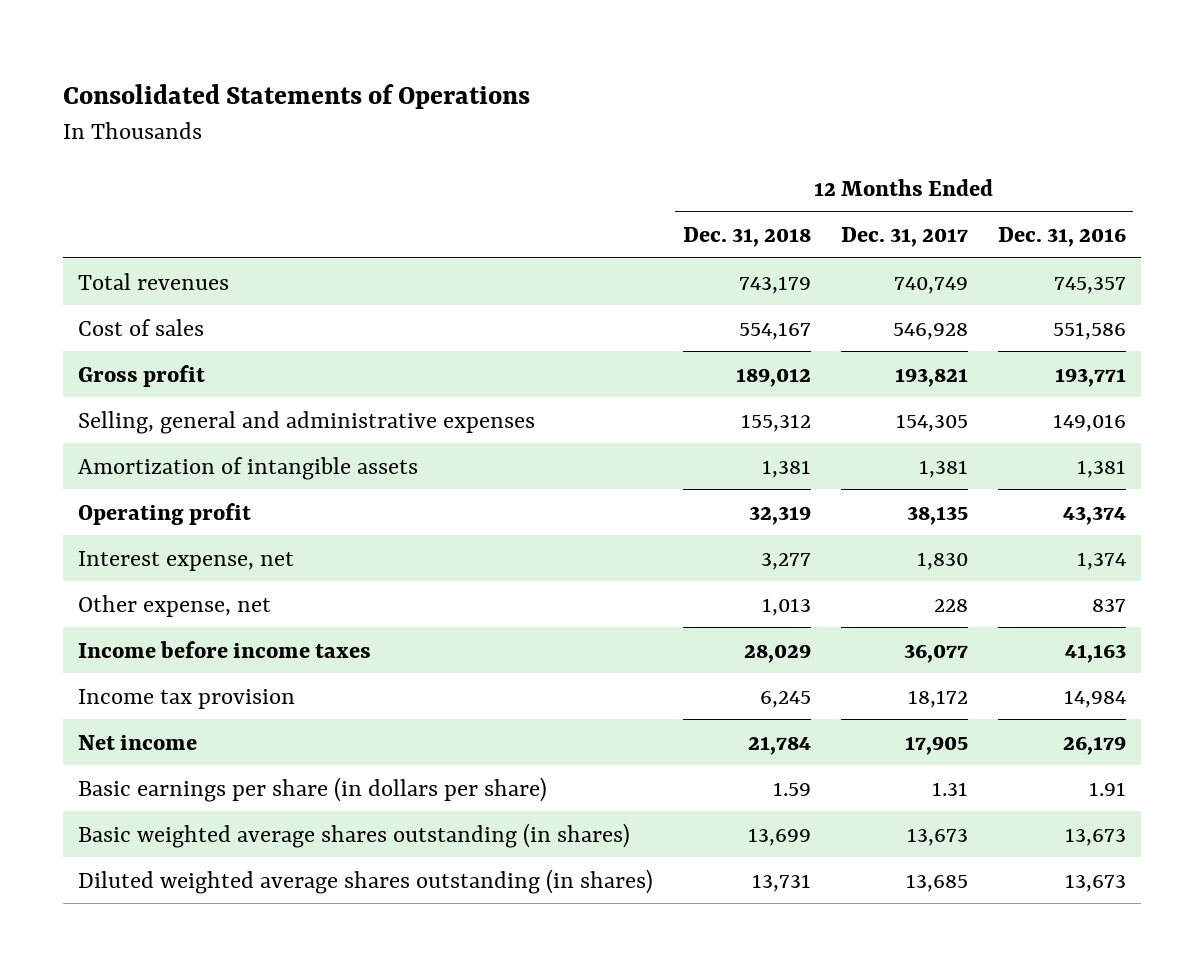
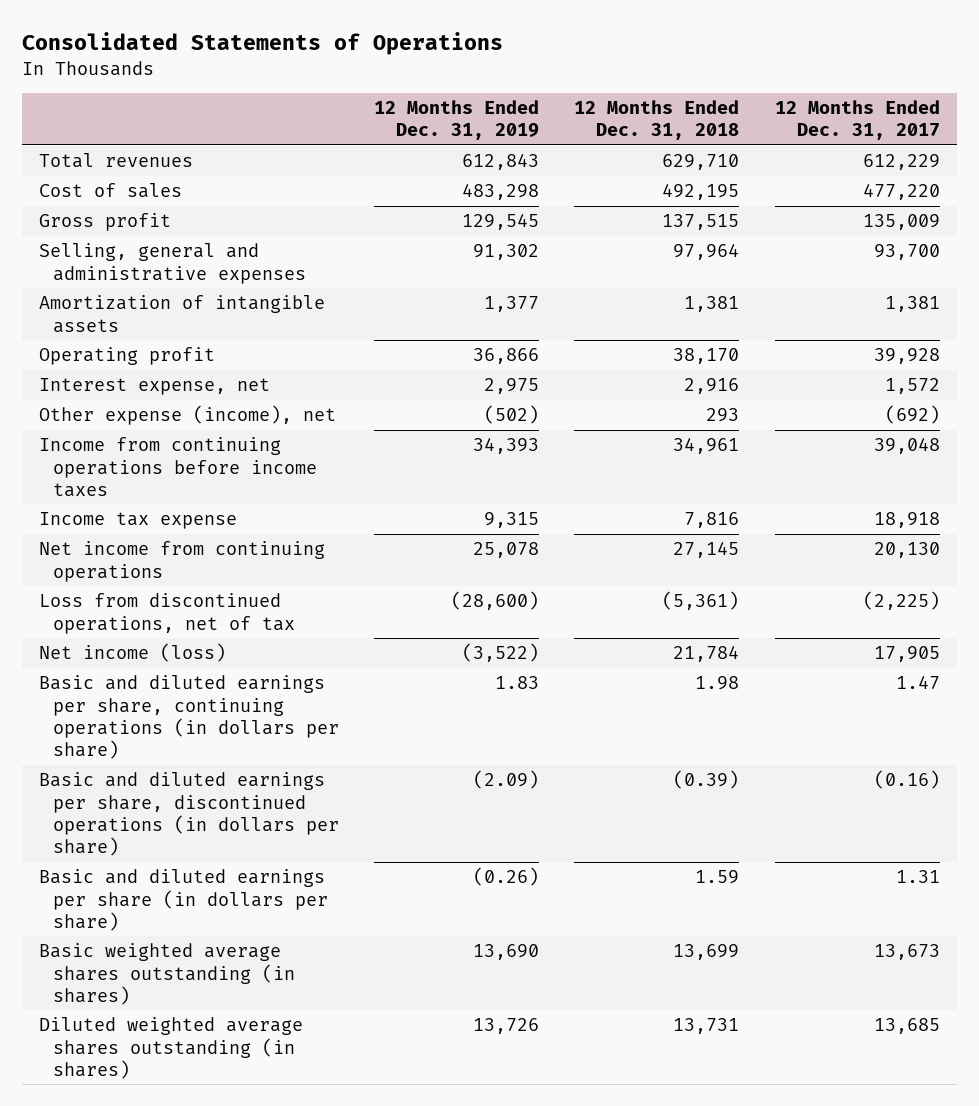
[997,227,1126,248] Dec. 31, 2016 -> none
none -> [374,99,540,141] 12 Months Ended Dec. 31, 2019
[738,275,811,294] 743,179 -> [662,154,740,171] 629,710
[893,276,968,294] 740,749 -> [862,154,940,171] 612,229
[738,321,811,340] 554,167 -> [662,184,740,201] 492,195
[892,322,968,340] 546,928 -> [862,184,940,201] 477,220
[735,367,811,387] 189,012 -> [662,214,740,231] 137,515
[894,367,968,387] 193,821 -> [862,214,940,231] 135,009
[740,413,811,432] 155,312 -> [673,244,740,261] 97,964
[895,413,968,432] 154,305 -> [873,244,940,261] 93,700
[748,505,811,525] 32,319 -> [673,348,740,365] 38,170
[906,505,968,525] 38,135 -> [873,348,940,365] 39,928
[760,552,811,570] 3,277 -> [684,378,740,395] 2,916
[916,551,968,570] 1,830 -> [884,378,940,395] 1,572
[78,594,272,617] Other expense, net -> [39,405,337,426] Other expense (income), net
[761,597,811,616] 1,013 -> [706,408,740,423] 293
[933,598,968,612] 228 -> [884,405,940,425] (692)
[78,640,372,658] Income before income taxes -> [39,437,318,497] Income from continuing operations before income taxes
[743,643,811,663] 28,029 -> [673,438,740,455] 34,961
[903,643,968,663] 36,077 -> [873,438,940,455] 39,048
[78,688,296,709] Income tax provision -> [39,512,238,530] Income tax expense
[759,690,811,708] 6,245 -> [684,512,740,529] 7,816
[907,689,968,708] 18,172 -> [873,512,940,529] 18,918
none -> [39,541,326,582] Net income from continuing operations
none -> [39,593,296,634] Loss from discontinued operations, net of tax
[78,734,198,750] Net income -> [39,643,227,663] Net income (loss)
none -> [39,675,340,760] Basic and diluted earnings per share, continuing operations (in dollars per share)
none -> [39,772,340,857] Basic and diluted earnings per share, discontinued operations (in dollars per share)
[78,776,548,802] Basic earnings per share (in dollars per share) -> [39,869,329,931] Basic and diluted earnings per share (in dollars per share)

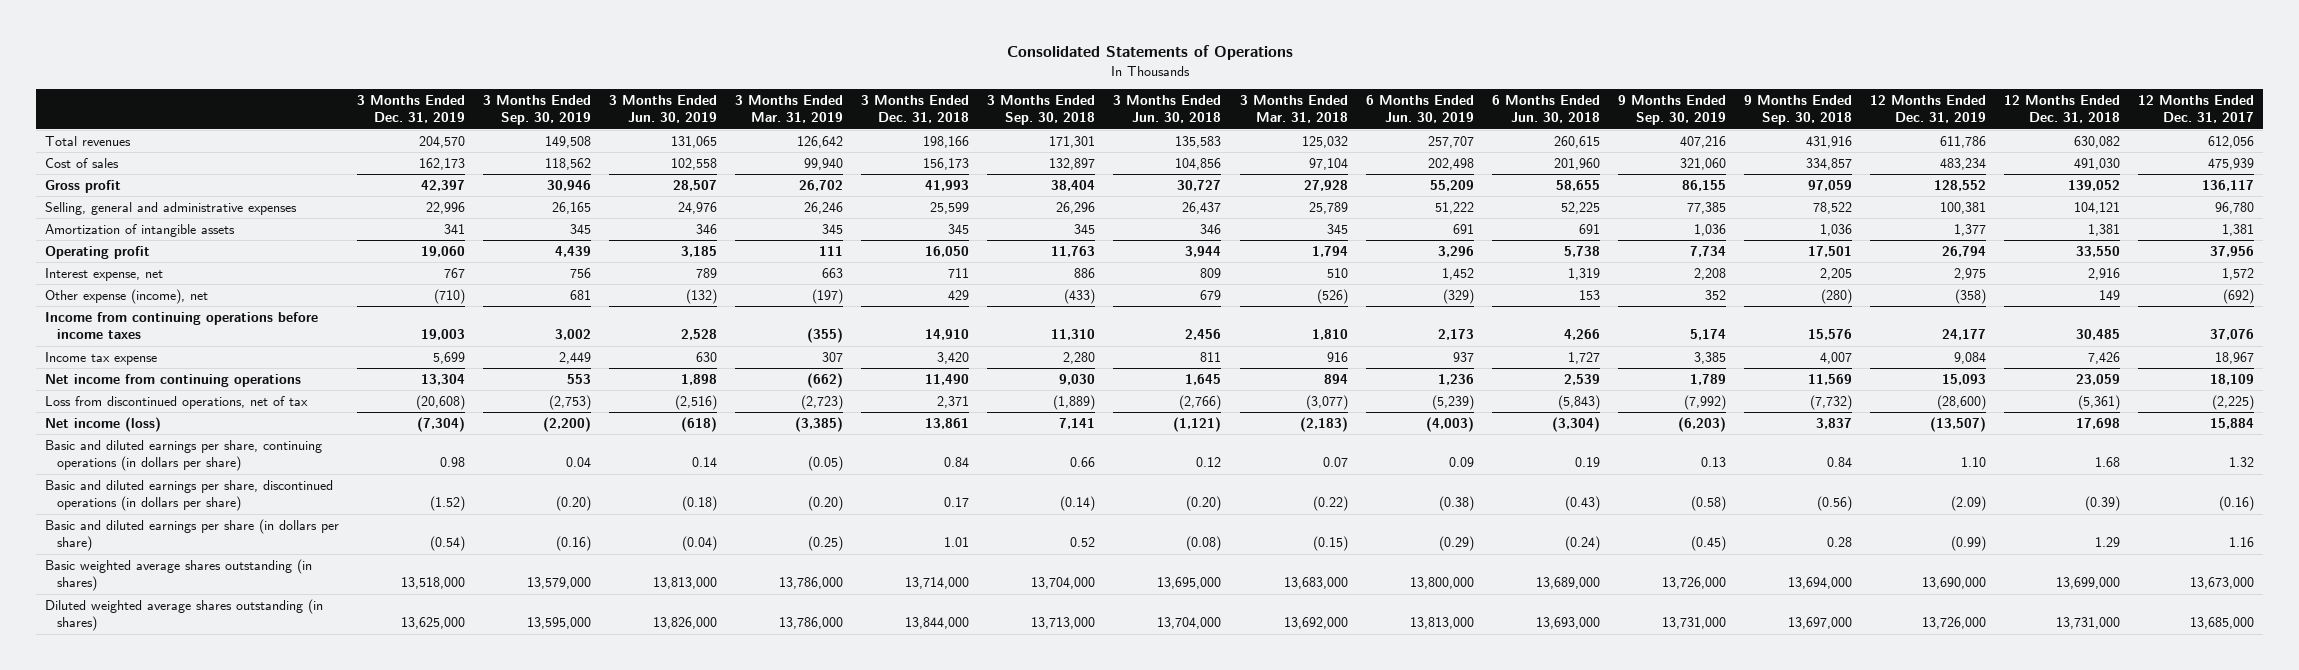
none -> [357,95,466,124] 3 Months Ended Dec. 31, 2019
none -> [483,95,592,126] 3 Months Ended Sep. 30, 2019
none -> [609,95,718,124] 3 Months Ended Jun. 30, 2019
none -> [735,95,844,124] 3 Months Ended Mar. 31, 2019
none -> [861,95,970,124] 3 Months Ended Dec. 31, 2018
none -> [987,95,1096,126] 3 Months Ended Sep. 30, 2018
none -> [1113,95,1222,124] 3 Months Ended Jun. 30, 2018
none -> [1239,95,1348,124] 3 Months Ended Mar. 31, 2018
none -> [1365,95,1474,124] 6 Months Ended Jun. 30, 2019
none -> [1491,95,1600,124] 6 Months Ended Jun. 30, 2018
none -> [1617,95,1726,126] 9 Months Ended Sep. 30, 2019
none -> [1743,95,1852,126] 9 Months Ended Sep. 30, 2018
[462,154,540,171] 612,843 -> [1939,135,1986,148] 611,786
[662,154,740,171] 629,710 -> [2073,135,2120,148] 630,082
[862,154,940,171] 612,229 -> [2207,135,2254,148] 612,056
[462,184,540,201] 483,298 -> [1939,157,1986,170] 483,234
[662,184,740,201] 492,195 -> [2073,157,2120,170] 491,030
[862,184,940,201] 477,220 -> [2207,157,2254,170] 475,939
[462,214,540,231] 129,545 -> [1933,179,1986,191] 128,552
[662,214,740,231] 137,515 -> [2067,179,2120,191] 139,052
[862,214,940,231] 135,009 -> [2201,179,2254,191] 136,117
[473,244,540,261] 91,302 -> [1939,201,1986,214] 100,381
[673,244,740,261] 97,964 -> [2073,201,2120,214] 104,121
[873,244,940,261] 93,700 -> [2214,201,2254,214] 96,780
[473,348,540,365] 36,866 -> [1941,245,1986,257] 26,794
[673,348,740,365] 38,170 -> [2075,245,2120,257] 33,550
[873,348,940,365] 39,928 -> [2209,245,2254,257] 37,956
[484,405,540,425] (502) -> [1954,288,1986,304] (358)
[706,408,740,423] 293 -> [2098,289,2120,300] 149
[473,438,540,455] 34,393 -> [1941,329,1986,341] 24,177
[673,438,740,455] 34,961 -> [2075,329,2120,341] 30,485
[873,438,940,455] 39,048 -> [2209,329,2254,341] 37,076
[484,512,540,529] 9,315 -> [1953,351,1986,364] 9,084
[684,512,740,529] 7,816 -> [2087,351,2120,364] 7,426
[873,512,940,529] 18,918 -> [2214,351,2254,364] 18,967
[473,542,540,559] 25,078 -> [1941,373,1986,385] 15,093
[673,542,740,559] 27,145 -> [2075,373,2120,385] 23,059
[873,542,940,559] 20,130 -> [2209,373,2254,385] 18,109
[462,643,540,663] (3,522) -> [1929,416,1986,432] (13,507)
[673,646,740,663] 21,784 -> [2075,417,2120,429] 17,698
[873,646,940,663] 17,905 -> [2209,417,2254,429] 15,884
[495,676,540,690] 1.83 -> [1960,457,1986,468] 1.10
[695,676,740,691] 1.98 -> [2094,457,2120,468] 1.68
[895,676,940,690] 1.47 -> [2228,457,2254,468] 1.32
[473,867,540,887] (0.26) -> [1950,536,1986,552] (0.99)
[695,870,740,885] 1.59 -> [2094,537,2120,548] 1.29
[895,870,940,884] 1.31 -> [2228,537,2254,548] 1.16
[473,944,540,961] 13,690 -> [1921,577,1986,590] 13,690,000
[673,944,740,961] 13,699 -> [2055,577,2120,590] 13,699,000
[873,944,940,961] 13,673 -> [2189,577,2254,590] 13,673,000
[473,1018,540,1035] 13,726 -> [1921,617,1986,630] 13,726,000
[673,1018,740,1035] 13,731 -> [2055,617,2120,630] 13,731,000
[873,1018,940,1035] 13,685 -> [2189,617,2254,630] 13,685,000

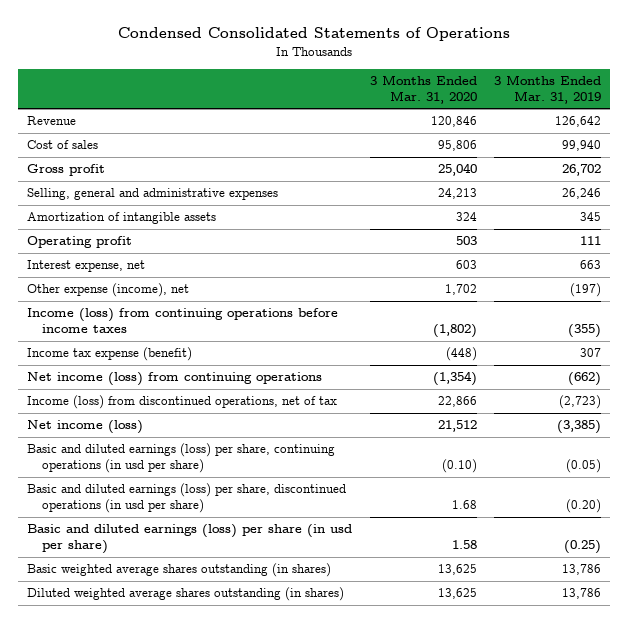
[1006,45,1293,61] Consolidated Statements of Operations -> [118,27,511,42] Condensed Consolidated Statements of Operations
[357,95,466,124] 3 Months Ended Dec. 31, 2019 -> none
[483,95,592,126] 3 Months Ended Sep. 30, 2019 -> none
[609,95,718,124] 3 Months Ended Jun. 30, 2019 -> none
[861,95,970,124] 3 Months Ended Dec. 31, 2018 -> none
[987,95,1096,126] 3 Months Ended Sep. 30, 2018 -> none
[1113,95,1222,124] 3 Months Ended Jun. 30, 2018 -> none
[1239,95,1348,124] 3 Months Ended Mar. 31, 2018 -> none
[1365,95,1474,124] 6 Months Ended Jun. 30, 2019 -> none
[1491,95,1600,124] 6 Months Ended Jun. 30, 2018 -> none
[1617,95,1726,126] 9 Months Ended Sep. 30, 2019 -> none
[1743,95,1852,126] 9 Months Ended Sep. 30, 2018 -> none
[1869,95,1986,124] 12 Months Ended Dec. 31, 2019 -> none
[2003,95,2120,124] 12 Months Ended Dec. 31, 2018 -> none
[2137,95,2254,124] 12 Months Ended Dec. 31, 2017 -> none
none -> [369,75,477,104] 3 Months Ended Mar. 31, 2020
[45,135,132,146] Total revenues -> [27,116,77,126] Revenue
[45,311,319,340] Income from continuing operations before income taxes -> [27,308,339,334] Income (loss) from continuing operations before income taxes
[45,351,158,365] Income tax expense -> [27,347,193,362] Income tax expense (benefit)
[45,373,302,387] Net income from continuing operations -> [27,372,323,387] Net income (loss) from continuing operations
[45,395,309,409] Loss from discontinued operations, net of tax -> [27,395,338,410] Income (loss) from discontinued operations, net of tax
[45,439,323,472] Basic and diluted earnings per share, continuing operations (in dollars per share) -> [27,443,336,474] Basic and diluted earnings (loss) per share, continuing operations (in usd per share)
[45,479,334,512] Basic and diluted earnings per share, discontinued operations (in dollars per share) -> [27,483,347,514] Basic and diluted earnings (loss) per share, discontinued operations (in usd per share)
[45,518,340,552] Basic and diluted earnings per share (in dollars per share) -> [27,524,353,555] Basic and diluted earnings (loss) per share (in usd per share)
[779,577,844,590] 13,786,000 -> [562,564,602,576] 13,786
[779,617,844,630] 13,786,000 -> [562,588,602,600] 13,786

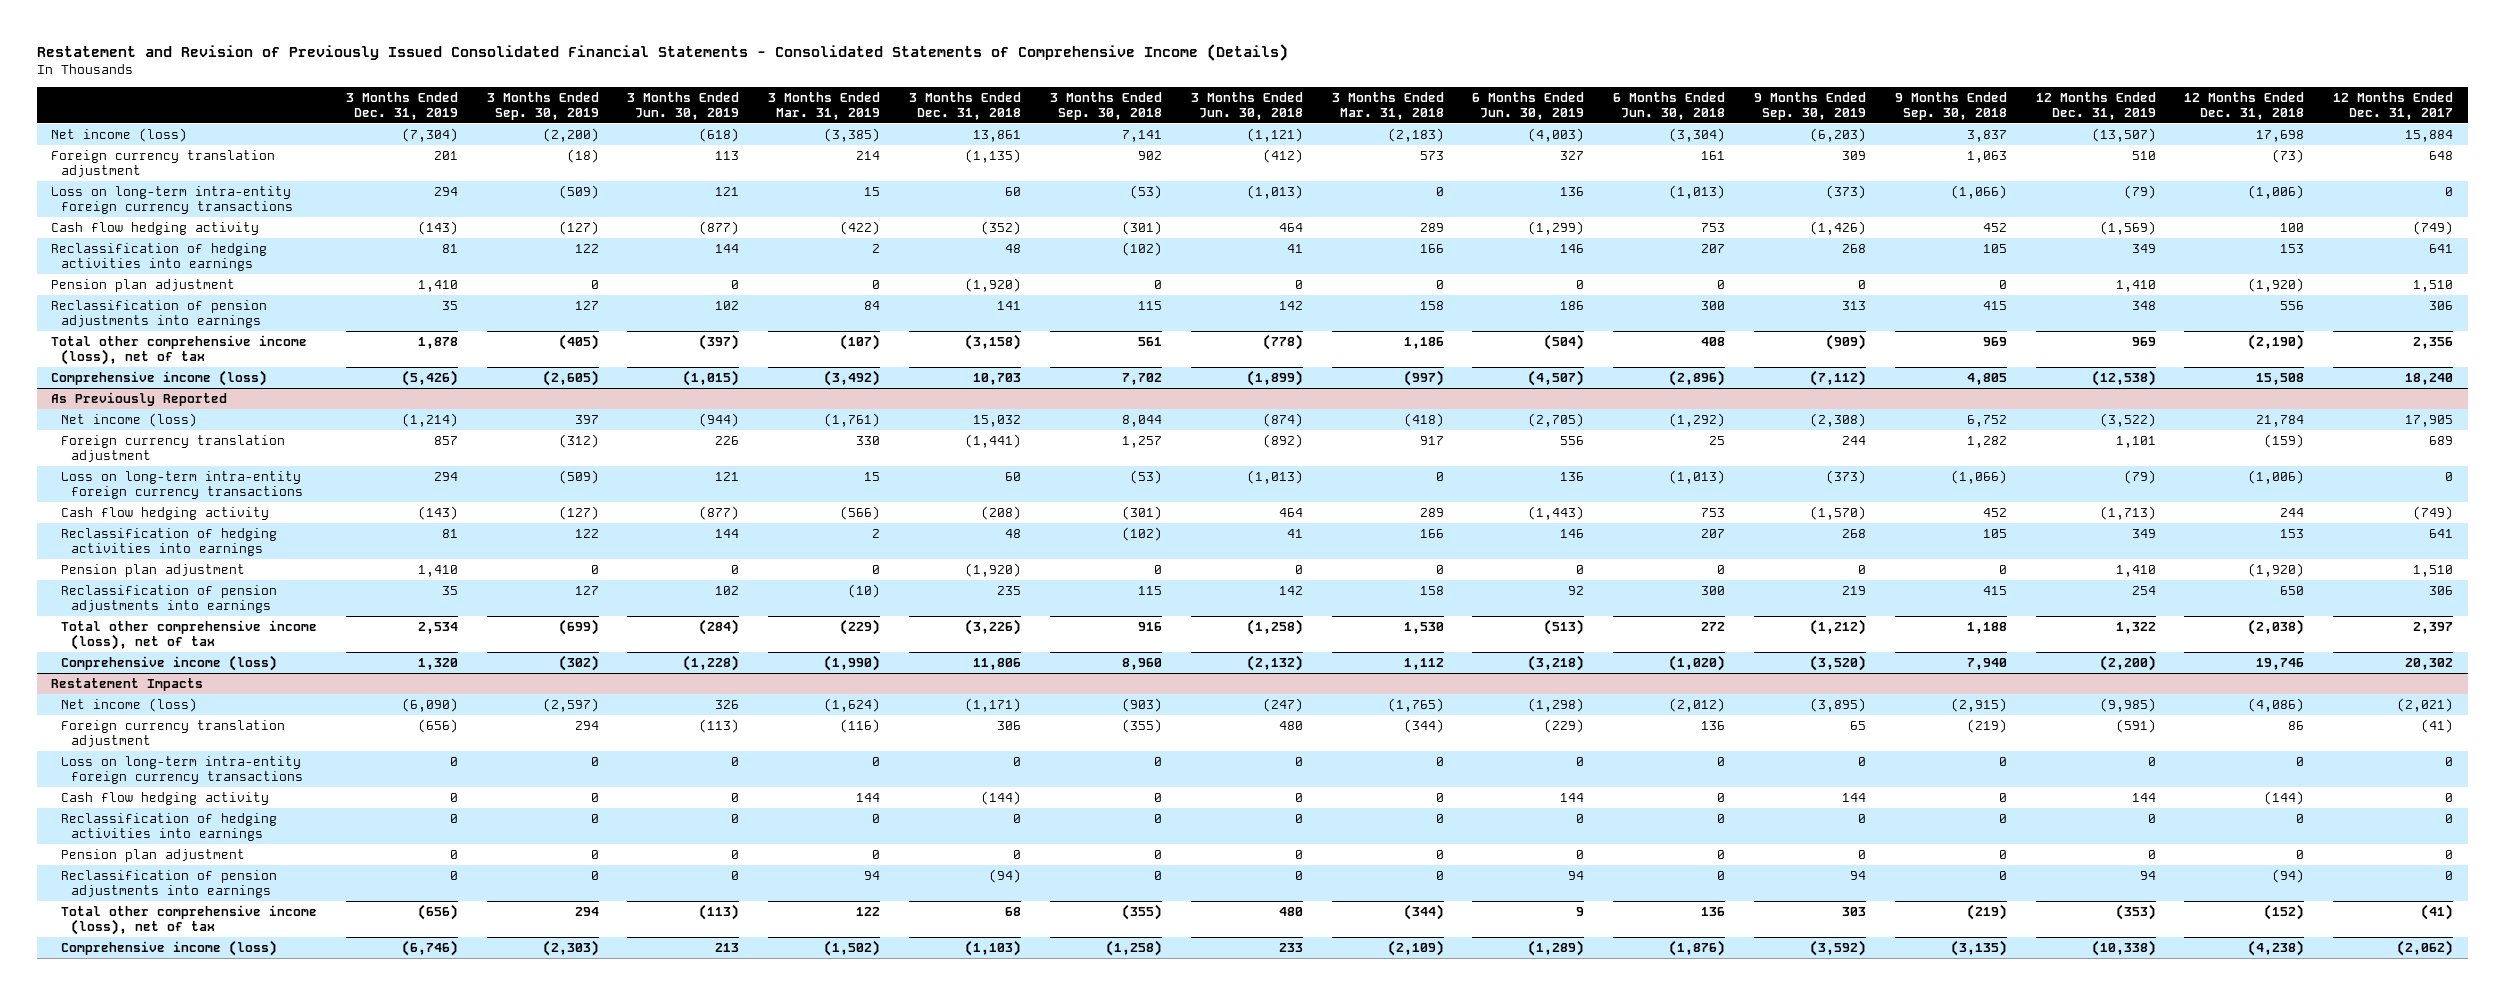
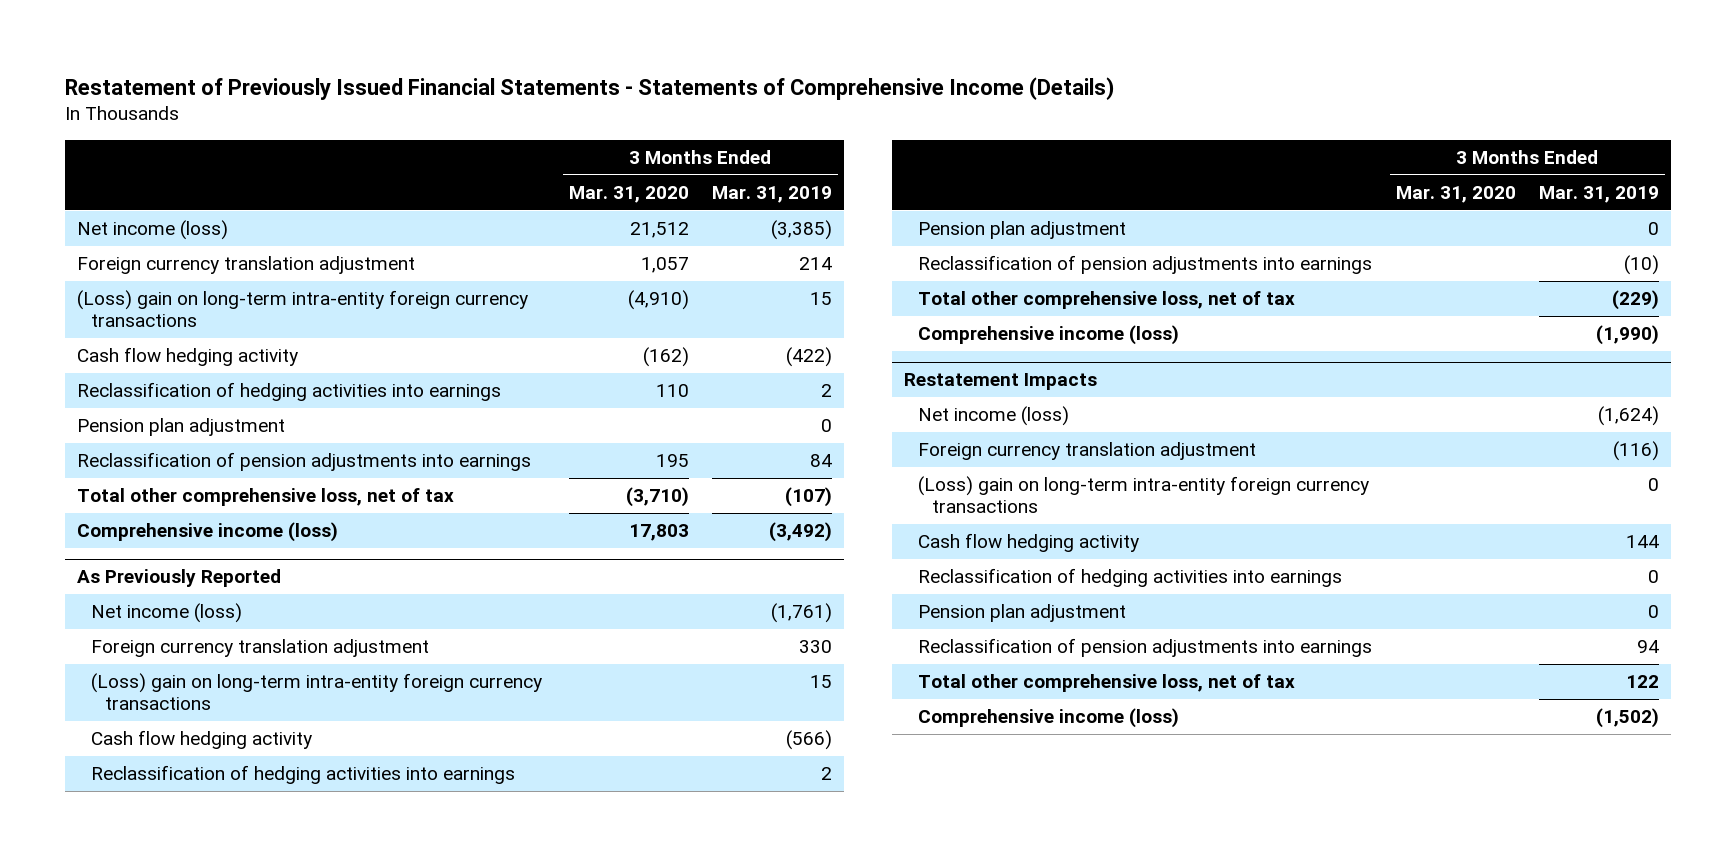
[36,43,1288,61] Restatement and Revision of Previously Issued Consolidated Financial Statements - Consolidated Statements of Comprehensive Income (Details) -> [64,76,1114,100] Restatement of Previously Issued Financial Statements - Statements of Comprehensive Income (Details)
[345,91,458,121] 3 Months Ended Dec. 31, 2019 -> none
[486,91,599,121] 3 Months Ended Sep. 30, 2019 -> none
[627,91,740,121] 3 Months Ended Jun. 30, 2019 -> none
[909,91,1022,121] 3 Months Ended Dec. 31, 2018 -> none
[1049,91,1162,121] 3 Months Ended Sep. 30, 2018 -> none
[1190,91,1303,121] 3 Months Ended Jun. 30, 2018 -> none
[1331,91,1444,121] 3 Months Ended Mar. 31, 2018 -> none
[1472,91,1585,121] 6 Months Ended Jun. 30, 2019 -> none
[1613,91,1726,121] 6 Months Ended Jun. 30, 2018 -> none
[1753,91,1866,121] 9 Months Ended Sep. 30, 2019 -> none
[1894,91,2007,121] 9 Months Ended Sep. 30, 2018 -> none
[2035,91,2156,121] 12 Months Ended Dec. 31, 2019 -> none
[2184,91,2305,121] 12 Months Ended Dec. 31, 2018 -> none
[2333,91,2454,121] 12 Months Ended Dec. 31, 2017 -> none
none -> [568,186,689,204] Mar. 31, 2020
[50,185,294,215] Loss on long-term intra-entity foreign currency transactions -> [76,290,528,328] (Loss) gain on long-term intra-entity foreign currency transactions
[50,334,307,366] Total other comprehensive income (loss), net of tax -> [76,488,454,507] Total other comprehensive loss, net of tax
[61,470,304,500] Loss on long-term intra-entity foreign currency transactions -> [90,673,542,711] (Loss) gain on long-term intra-entity foreign currency transactions
[61,619,318,651] Total other comprehensive income (loss), net of tax -> [917,291,1295,310] Total other comprehensive loss, net of tax
[61,755,304,785] Loss on long-term intra-entity foreign currency transactions -> [917,476,1369,514] (Loss) gain on long-term intra-entity foreign currency transactions
[61,904,318,936] Total other comprehensive income (loss), net of tax -> [917,674,1295,693] Total other comprehensive loss, net of tax

